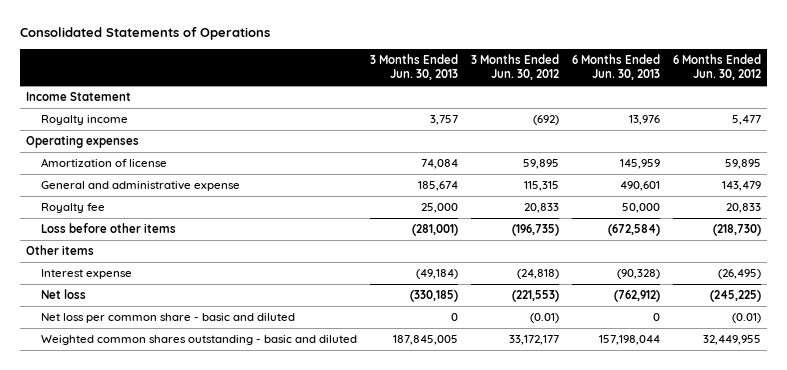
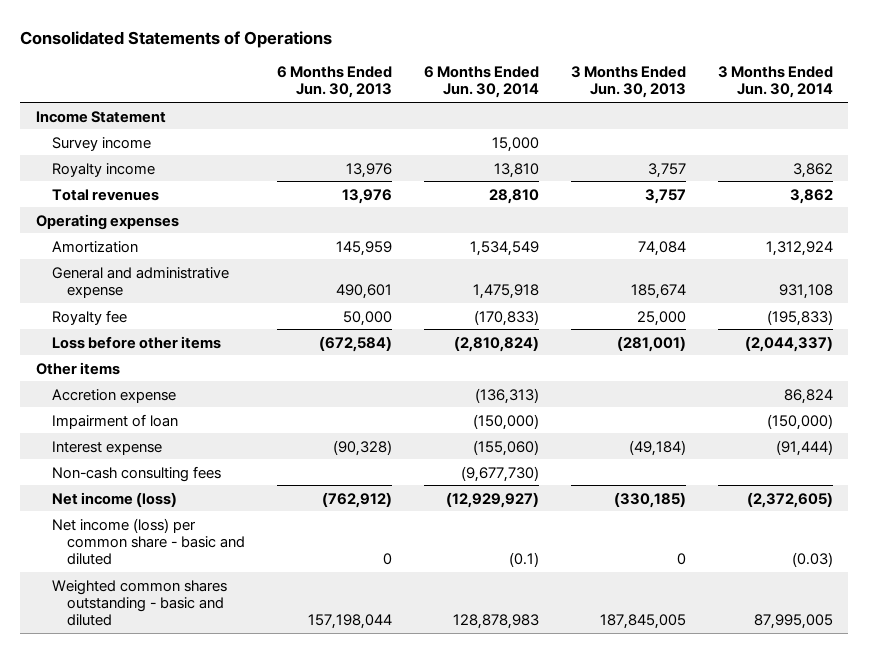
[470,54,559,81] 3 Months Ended Jun. 30, 2012 -> none
[672,54,761,81] 6 Months Ended Jun. 30, 2012 -> none
none -> [423,65,539,99] 6 Months Ended Jun. 30, 2014
none -> [717,65,833,99] 3 Months Ended Jun. 30, 2014
none -> [51,136,151,151] Survey income
none -> [51,188,159,201] Total revenues
[41,158,168,168] Amortization of license -> [51,240,138,253] Amortization
none -> [51,388,176,403] Accretion expense
none -> [51,413,178,429] Impairment of loan
none -> [51,465,221,482] Non-cash consulting fees
[41,289,87,300] Net loss -> [51,491,177,507] Net income (loss)
[41,313,296,324] Net loss per common share - basic and diluted -> [51,517,246,565] Net income (loss) per common share - basic and diluted

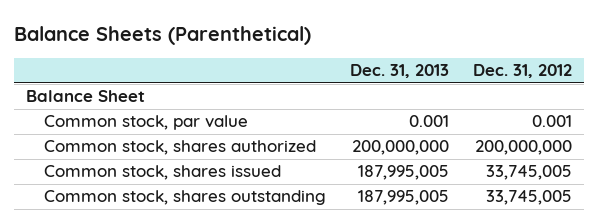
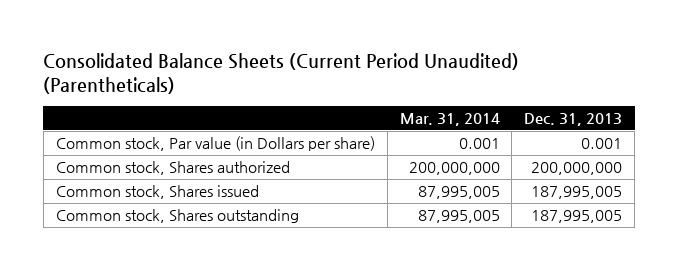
[13,25,311,45] Balance Sheets (Parenthetical) -> [43,52,520,94] Consolidated Balance Sheets (Current Period Unaudited) (Parentheticals)
[472,64,572,79] Dec. 31, 2012 -> none
none -> [399,113,500,127] Mar. 31, 2014
[25,90,145,103] Balance Sheet -> none
[44,115,249,131] Common stock, par value -> [55,136,375,152] Common stock, Par value (in Dollars per share)
[44,140,317,156] Common stock, shares authorized -> [55,161,290,176] Common stock, Shares authorized
[44,165,282,181] Common stock, shares issued -> [55,185,259,200] Common stock, Shares issued
[44,190,327,206] Common stock, shares outstanding -> [55,209,299,224] Common stock, Shares outstanding

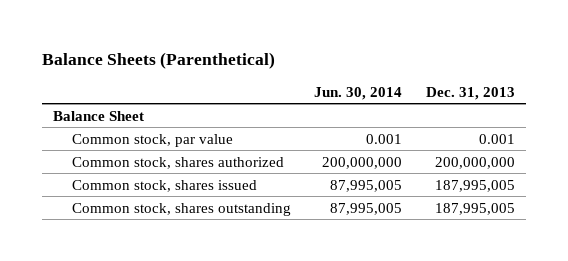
[43,52,520,94] Consolidated Balance Sheets (Current Period Unaudited) (Parentheticals) -> [41,51,275,69] Balance Sheets (Parenthetical)
[399,113,500,127] Mar. 31, 2014 -> none
none -> [314,86,403,100] Jun. 30, 2014
none -> [53,110,145,121] Balance Sheet
[55,136,375,152] Common stock, Par value (in Dollars per share) -> [71,133,233,147] Common stock, par value
[55,161,290,176] Common stock, Shares authorized -> [71,156,284,169] Common stock, shares authorized
[55,185,259,200] Common stock, Shares issued -> [71,179,257,192] Common stock, shares issued
[55,209,299,224] Common stock, Shares outstanding -> [71,202,291,216] Common stock, shares outstanding

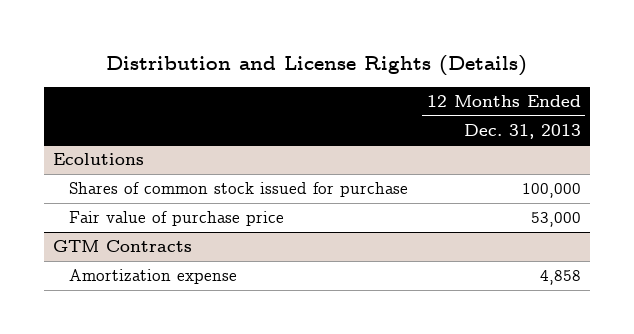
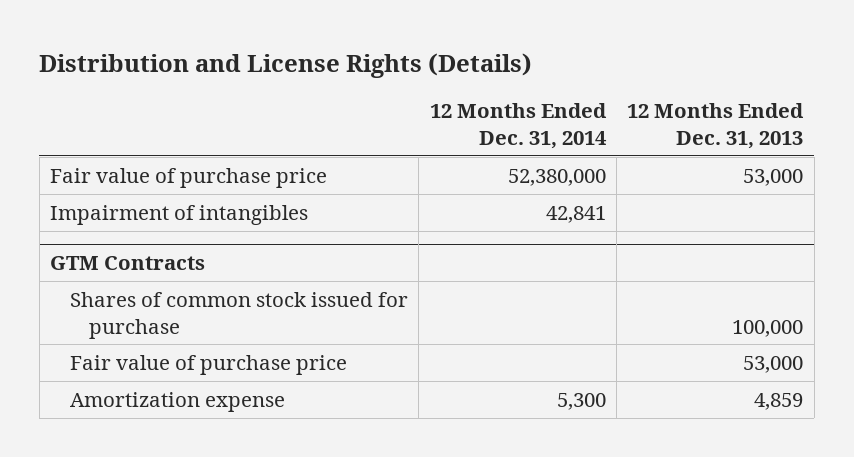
none -> [429,103,607,149] 12 Months Ended Dec. 31, 2014
[52,153,144,166] Ecolutions -> none
[69,182,409,198] Shares of common stock issued for purchase -> none
none -> [50,204,309,225] Impairment of intangibles
none -> [69,291,408,339] Shares of common stock issued for purchase
none -> [69,354,347,375] Fair value of purchase price
[539,270,581,286] 4,858 -> [754,392,804,410] 4,859

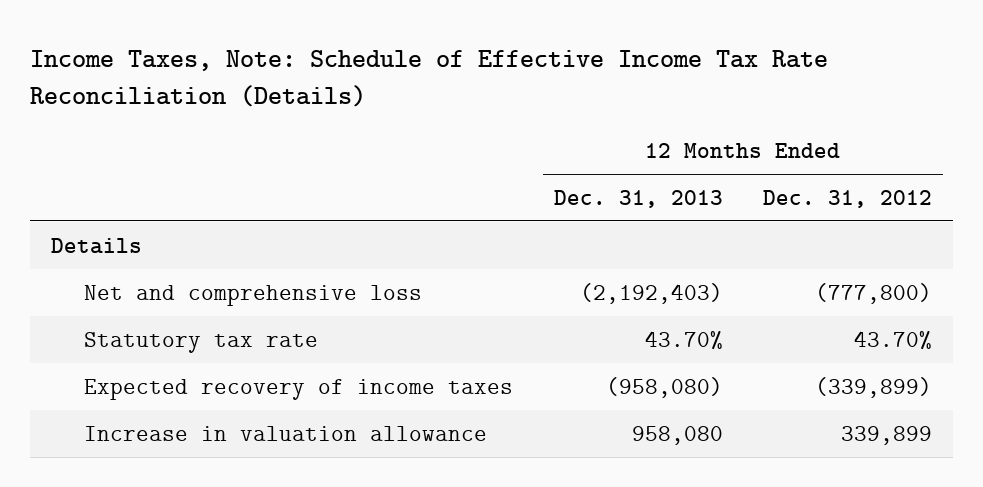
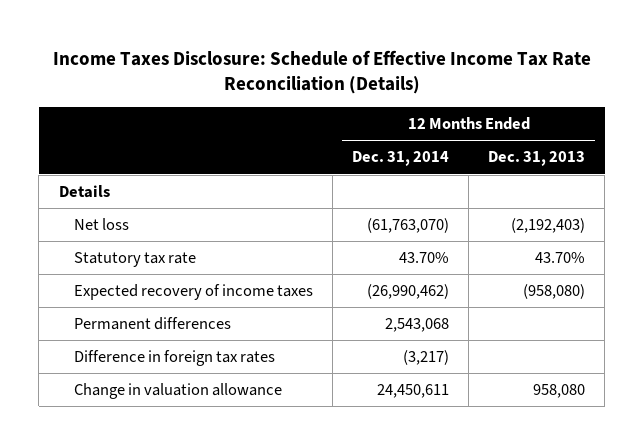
[30,49,829,107] Income Taxes, Note: Schedule of Effective Income Tax Rate Reconciliation (Details) -> [52,49,591,95] Income Taxes Disclosure: Schedule of Effective Income Tax Rate Reconciliation (Details)
[763,189,933,208] Dec. 31, 2012 -> none
none -> [351,151,449,167] Dec. 31, 2014
[83,284,422,306] Net and comprehensive loss -> [73,218,129,231] Net loss
none -> [73,317,231,331] Permanent differences
none -> [73,350,275,367] Difference in foreign tax rates
[83,425,487,441] Increase in valuation allowance -> [73,383,282,400] Change in valuation allowance

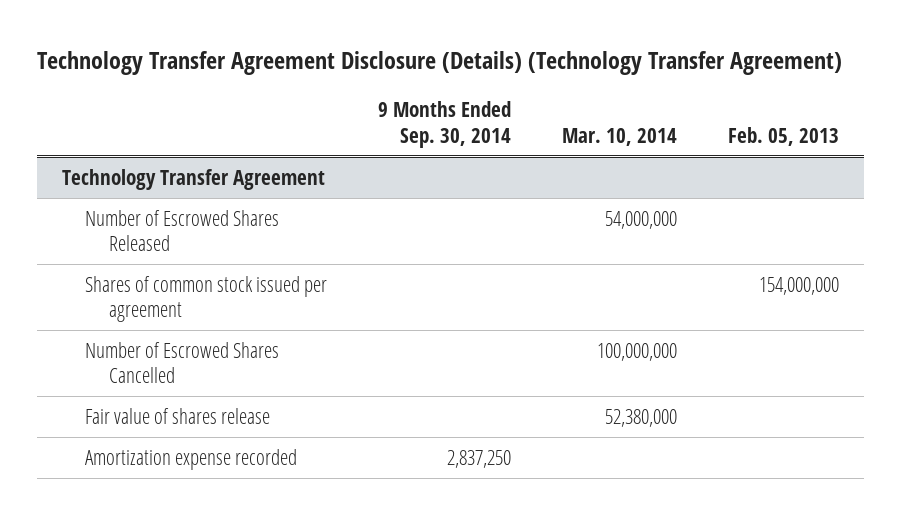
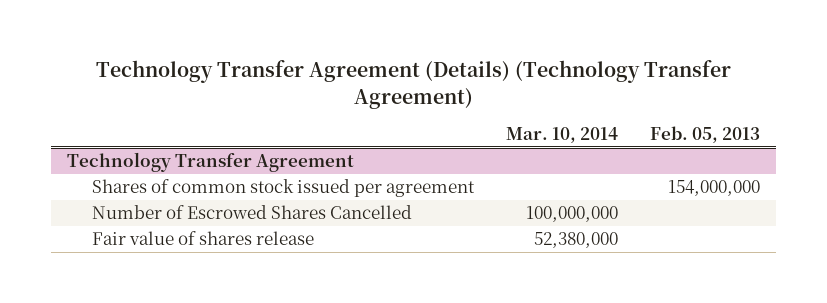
[36,50,842,75] Technology Transfer Agreement Disclosure (Details) (Technology Transfer Agreement) -> [95,60,731,109] Technology Transfer Agreement (Details) (Technology Transfer Agreement)
[378,101,512,148] 9 Months Ended Sep. 30, 2014 -> none
[85,209,280,252] Number of Escrowed Shares Released -> none
[85,448,298,470] Amortization expense recorded -> none

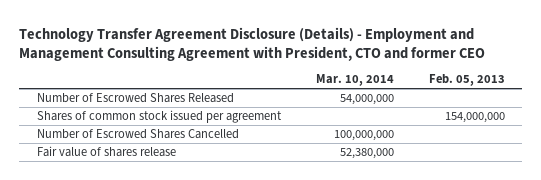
[95,60,731,109] Technology Transfer Agreement (Details) (Technology Transfer Agreement) -> [19,26,486,62] Technology Transfer Agreement Disclosure (Details) - Employment and Management Consulting Agreement with President, CTO and former CEO
[67,152,355,173] Technology Transfer Agreement -> none
none -> [36,92,234,103] Number of Escrowed Shares Released

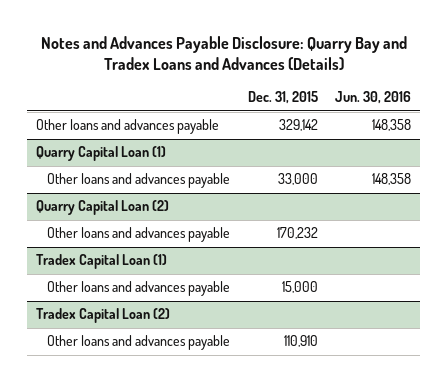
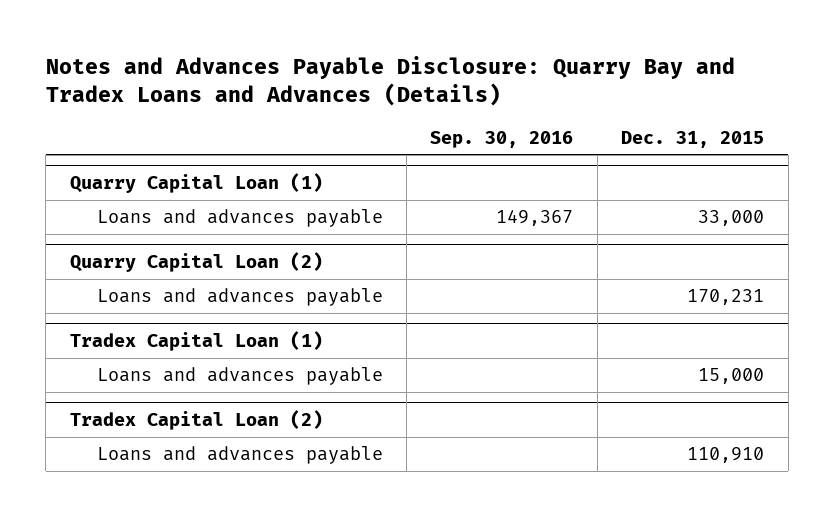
[335,91,412,105] Jun. 30, 2016 -> none
none -> [430,130,574,148] Sep. 30, 2016
[36,119,220,135] Other loans and advances payable -> none
[47,173,231,189] Other loans and advances payable -> [96,209,383,228] Loans and advances payable
[47,227,231,243] Other loans and advances payable -> [96,288,383,307] Loans and advances payable
[276,227,318,240] 170,232 -> [687,289,765,306] 170,231
[47,281,231,297] Other loans and advances payable -> [96,367,383,386] Loans and advances payable
[47,335,231,351] Other loans and advances payable -> [96,446,383,465] Loans and advances payable

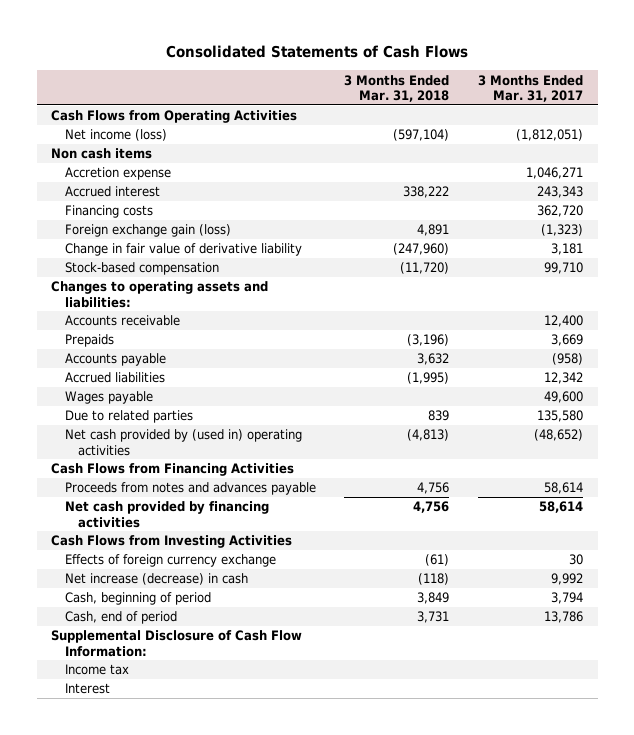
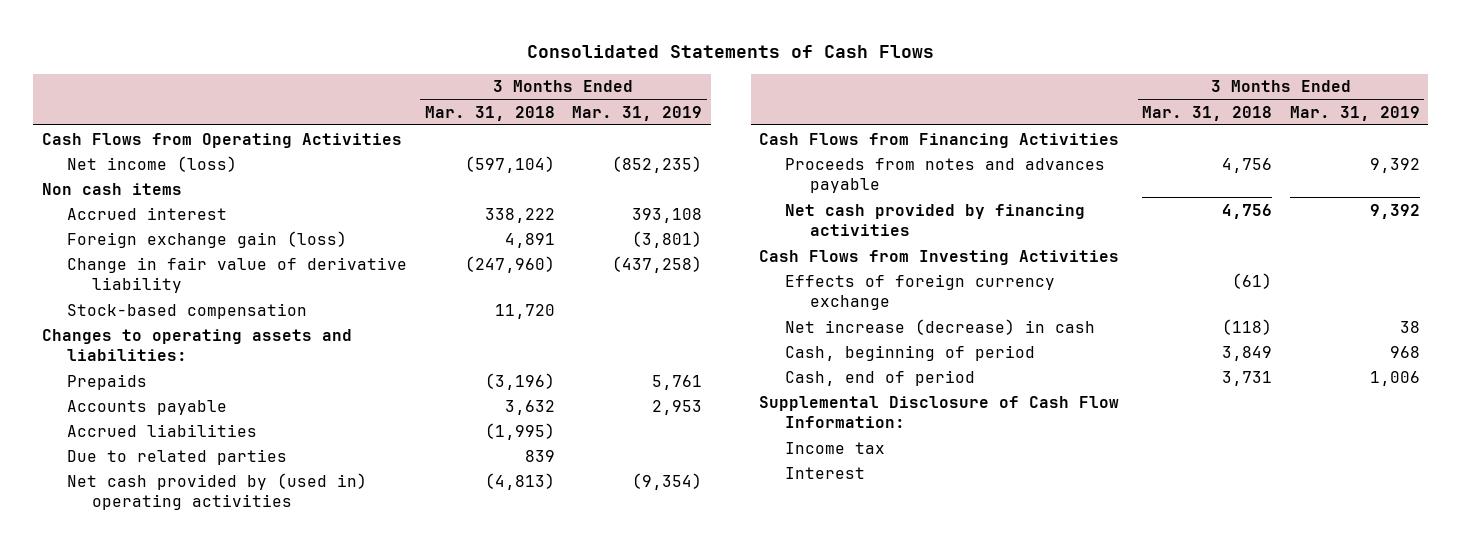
[478,74,584,102] 3 Months Ended Mar. 31, 2017 -> none
none -> [572,105,703,121] Mar. 31, 2019
[64,167,171,181] Accretion expense -> none
[64,205,153,219] Financing costs -> none
[400,262,450,275] (11,720) -> [494,303,555,319] 11,720
[64,315,180,327] Accounts receivable -> none
[64,391,153,405] Wages payable -> none

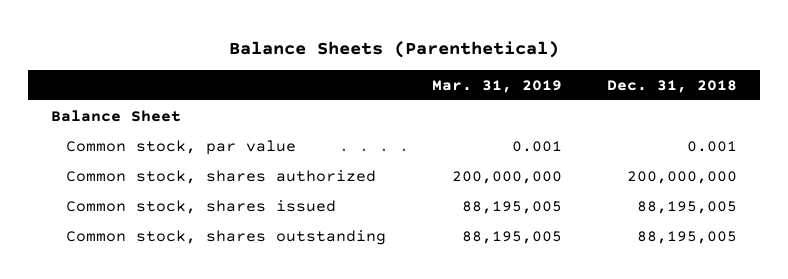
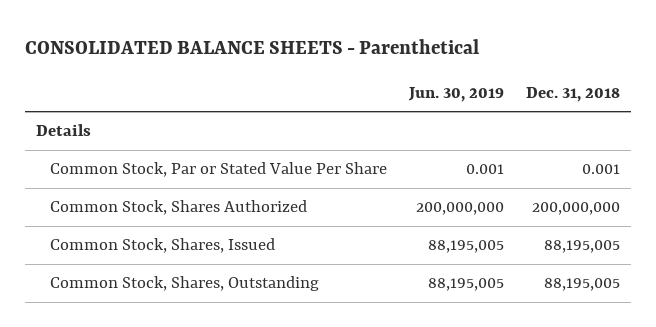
[229,40,560,58] Balance Sheets (Parenthetical) -> [25,39,480,55] CONSOLIDATED BALANCE SHEETS - Parenthetical
[431,79,562,93] Mar. 31, 2019 -> none
none -> [408,86,505,102] Jun. 30, 2019
[51,109,182,122] Balance Sheet -> none
none -> [36,124,92,137] Details
[66,139,297,155] Common stock, par value -> [50,162,388,178] Common Stock, Par or Stated Value Per Share
[66,169,377,184] Common stock, shares authorized -> [50,200,308,216] Common Stock, Shares Authorized
[66,199,337,214] Common stock, shares issued -> [50,238,276,254] Common Stock, Shares, Issued
[66,229,387,245] Common stock, shares outstanding -> [50,276,320,292] Common Stock, Shares, Outstanding

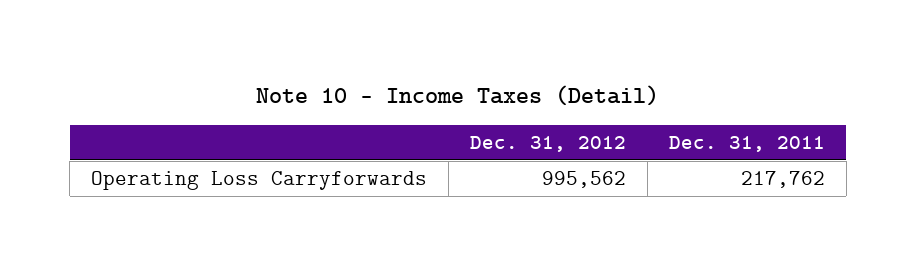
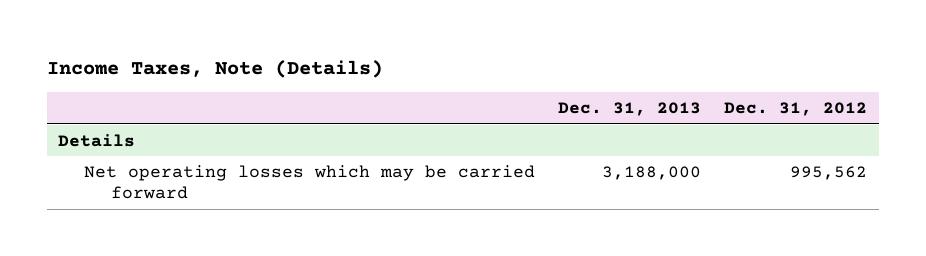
[256,85,660,107] Note 10 - Income Taxes (Detail) -> [46,60,383,79] Income Taxes, Note (Details)
[668,135,825,152] Dec. 31, 2011 -> none
none -> [558,101,702,116] Dec. 31, 2013
none -> [58,133,136,147] Details
[91,171,428,191] Operating Loss Carryforwards -> [84,164,536,200] Net operating losses which may be carried forward

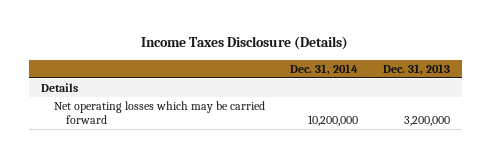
[46,60,383,79] Income Taxes, Note (Details) -> [141,36,349,51] Income Taxes Disclosure (Details)
[724,101,868,116] Dec. 31, 2012 -> none
none -> [289,63,358,75] Dec. 31, 2014
[602,165,702,180] 3,188,000 -> [403,116,450,127] 3,200,000

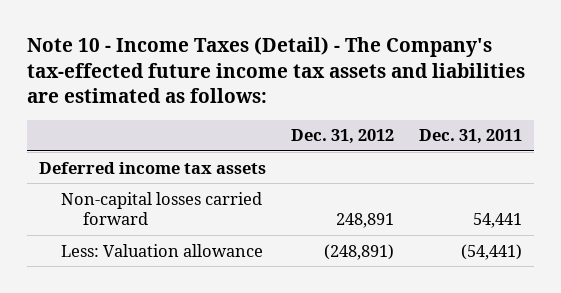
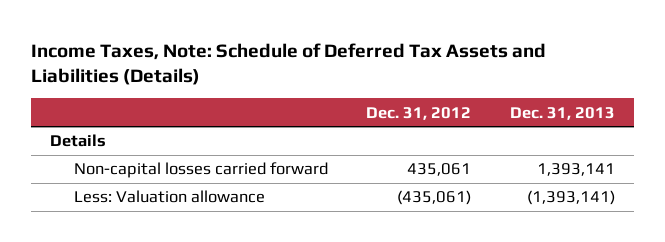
[26,37,525,104] Note 10 - Income Taxes (Detail) - The Company's tax-effected future income tax assets and liabilities are estimated as follows: -> [31,42,547,86] Income Taxes, Note: Schedule of Deferred Tax Assets and Liabilities (Details)
[418,129,522,145] Dec. 31, 2011 -> none
none -> [509,106,615,120] Dec. 31, 2013
[39,161,267,174] Deferred income tax assets -> none
none -> [50,134,107,148] Details
[335,213,394,229] 248,891 -> [407,163,472,177] 435,061
[323,243,394,260] (248,891) -> [397,190,472,206] (435,061)

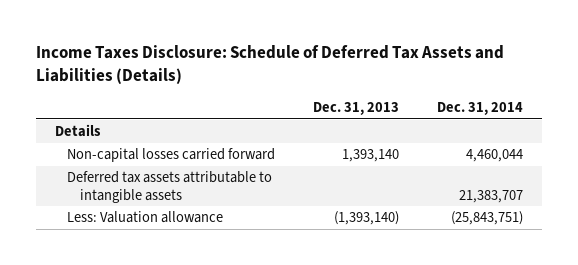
[31,42,547,86] Income Taxes, Note: Schedule of Deferred Tax Assets and Liabilities (Details) -> [35,45,504,84] Income Taxes Disclosure: Schedule of Deferred Tax Assets and Liabilities (Details)
[366,106,472,120] Dec. 31, 2012 -> none
none -> [437,101,524,115] Dec. 31, 2014
[536,163,615,177] 1,393,141 -> [342,149,400,163] 1,393,140
none -> [67,171,273,203] Deferred tax assets attributable to intangible assets
[526,190,615,206] (1,393,141) -> [334,211,400,226] (1,393,140)

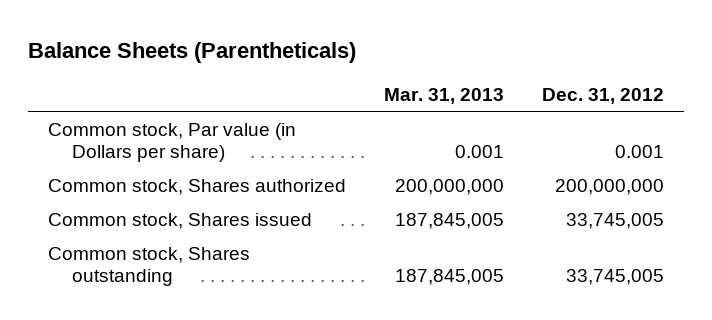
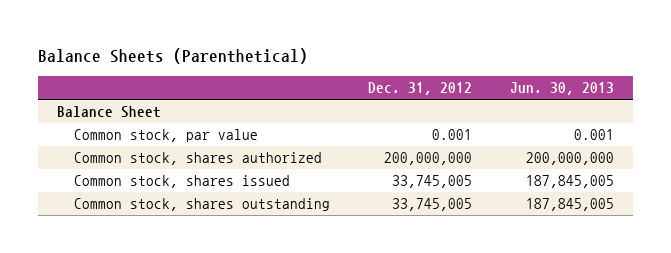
[28,41,357,63] Balance Sheets (Parentheticals) -> [38,47,309,64] Balance Sheets (Parenthetical)
[383,87,504,104] Mar. 31, 2013 -> none
none -> [509,82,614,96] Jun. 30, 2013
none -> [57,106,162,119] Balance Sheet
[47,122,296,162] Common stock, Par value (in Dollars per share) -> [73,129,258,143] Common stock, par value
[47,178,346,195] Common stock, Shares authorized -> [73,152,322,166] Common stock, shares authorized
[47,212,312,229] Common stock, Shares issued -> [73,175,290,189] Common stock, shares issued
[47,246,250,286] Common stock, Shares outstanding -> [73,198,330,212] Common stock, shares outstanding

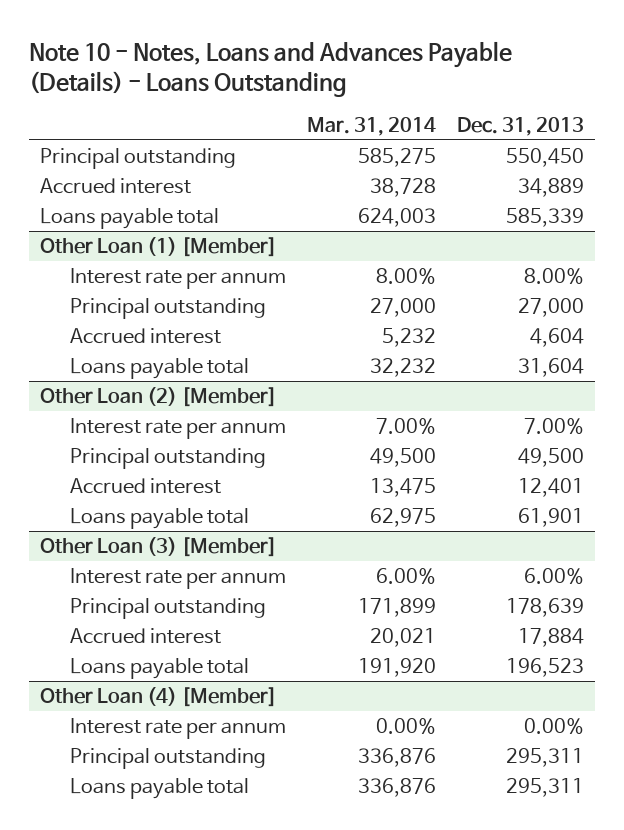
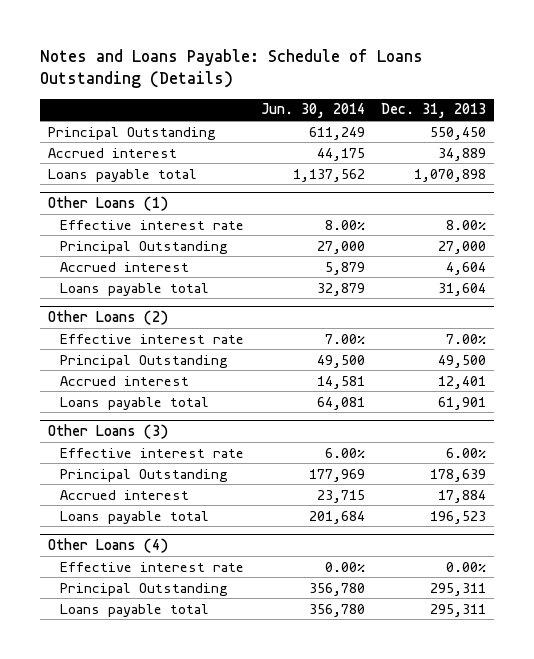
[29,40,513,98] Note 10 - Notes, Loans and Advances Payable (Details) - Loans Outstanding -> [40,49,424,89] Notes and Loans Payable: Schedule of Loans Outstanding (Details)
[307,117,437,137] Mar. 31, 2014 -> none
none -> [260,103,365,119] Jun. 30, 2014
[39,148,236,170] Principal outstanding -> [48,126,217,140] Principal Outstanding
[506,208,585,228] 585,339 -> [413,168,486,182] 1,070,898
[39,237,277,258] Other Loan (1) [Member] -> [48,196,169,212] Other Loans (1)
[69,268,286,290] Interest rate per annum -> [60,219,245,230] Effective interest rate
[69,298,266,320] Principal outstanding -> [60,240,229,254] Principal Outstanding
[39,387,277,408] Other Loan (2) [Member] -> [48,310,169,326] Other Loans (2)
[69,418,286,440] Interest rate per annum -> [60,333,245,344] Effective interest rate
[69,448,266,470] Principal outstanding -> [60,354,229,368] Principal Outstanding
[39,537,277,558] Other Loan (3) [Member] -> [48,424,169,440] Other Loans (3)
[69,568,286,590] Interest rate per annum -> [60,447,245,458] Effective interest rate
[69,598,266,620] Principal outstanding -> [60,468,229,482] Principal Outstanding
[39,687,277,708] Other Loan (4) [Member] -> [48,538,169,554] Other Loans (4)
[69,718,286,740] Interest rate per annum -> [60,561,245,572] Effective interest rate
[69,748,266,770] Principal outstanding -> [60,582,229,596] Principal Outstanding

